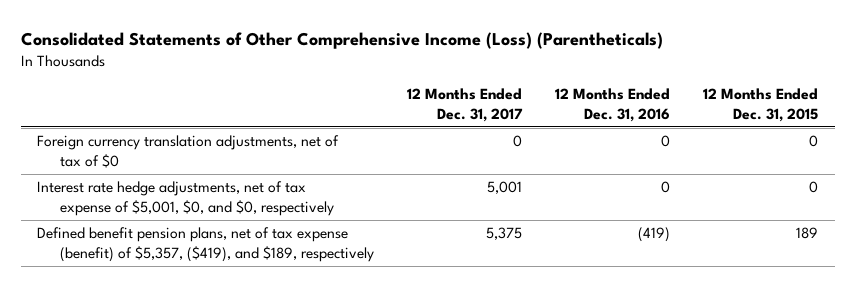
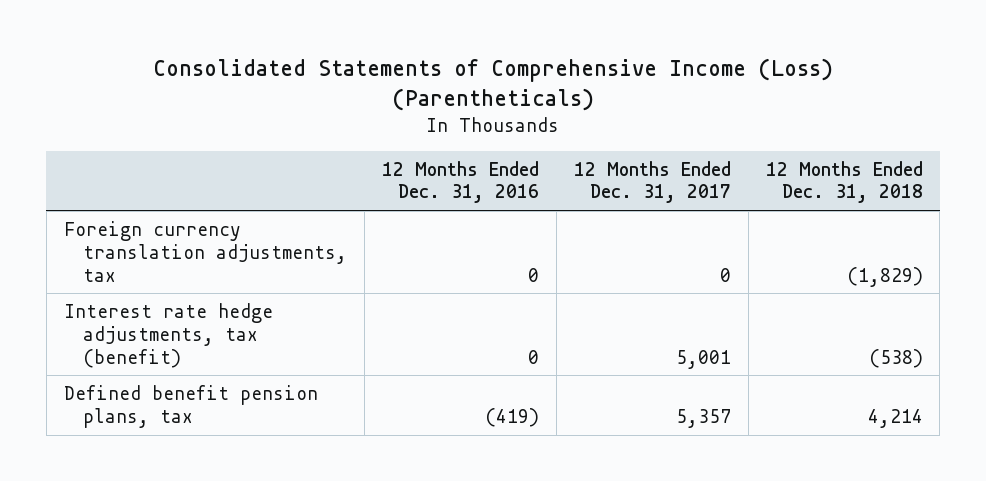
[20,31,663,49] Consolidated Statements of Other Comprehensive Income (Loss) (Parentheticals) -> [153,57,834,111] Consolidated Statements of Comprehensive Income (Loss) (Parentheticals)
[703,88,819,122] 12 Months Ended Dec. 31, 2015 -> none
none -> [765,160,923,204] 12 Months Ended Dec. 31, 2018
[37,181,334,216] Interest rate hedge adjustments, net of tax expense of $5,001, $0, and $0, respectively -> none
[37,135,340,168] Foreign currency translation adjustments, net of tax of $0 -> [63,221,348,282] Foreign currency translation adjustments, tax
none -> [63,303,273,368] Interest rate hedge adjustments, tax (benefit)
[37,227,374,262] Defined benefit pension plans, net of tax expense (benefit) of $5,357, ($419), and $189, respectively -> [63,385,318,428] Defined benefit pension plans, tax
[485,227,522,241] 5,375 -> [675,408,731,428] 5,357

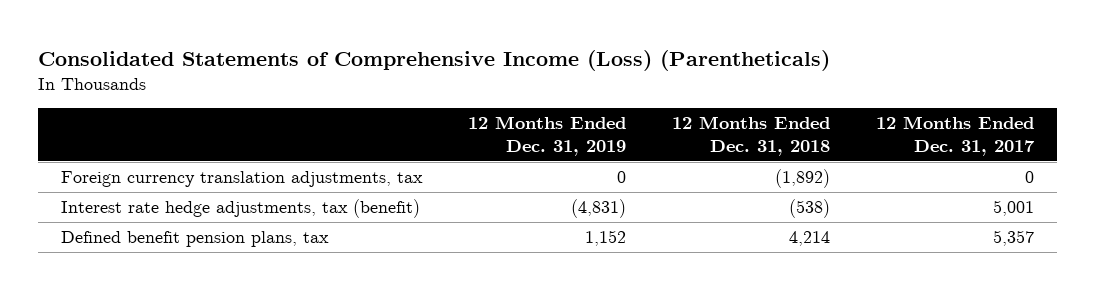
[382,160,540,204] 12 Months Ended Dec. 31, 2016 -> none
none -> [468,116,627,156] 12 Months Ended Dec. 31, 2019
[846,266,923,287] (1,829) -> [774,169,830,189] (1,892)

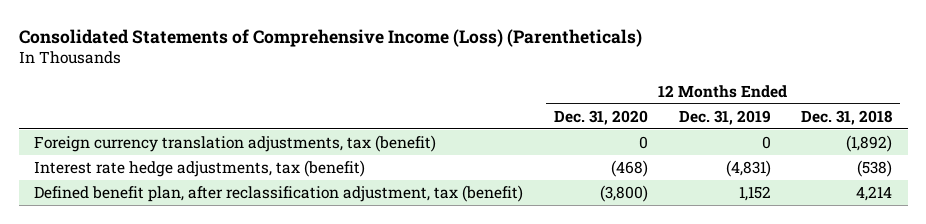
[875,116,1035,156] 12 Months Ended Dec. 31, 2017 -> none
none -> [553,109,648,125] Dec. 31, 2020
[61,171,424,188] Foreign currency translation adjustments, tax -> [34,135,437,153] Foreign currency translation adjustments, tax (benefit)
[61,231,330,248] Defined benefit pension plans, tax -> [34,185,524,203] Defined benefit plan, after reclassification adjustment, tax (benefit)

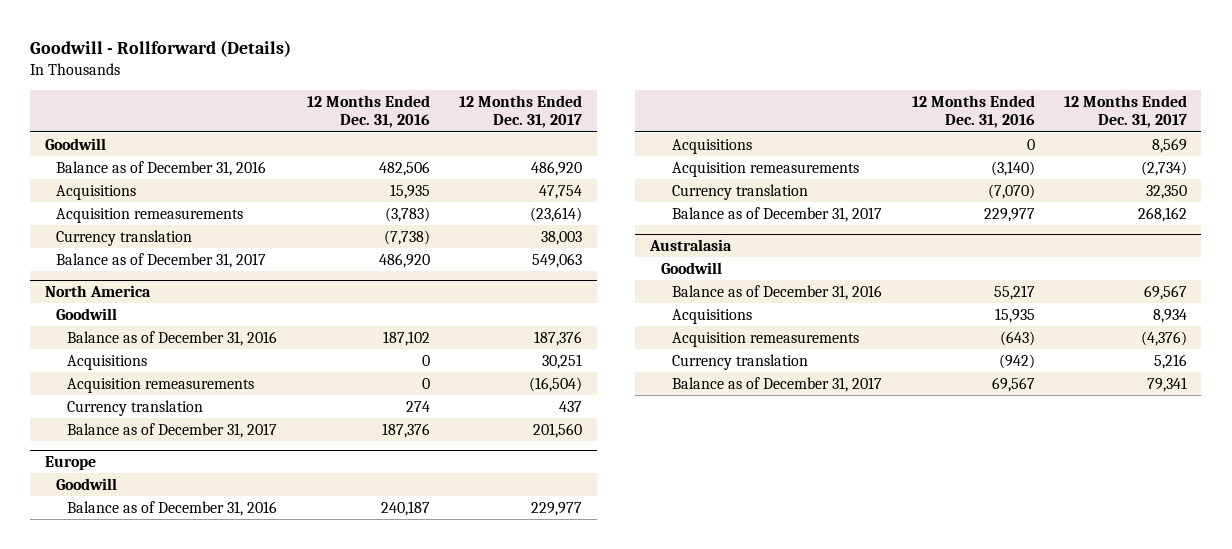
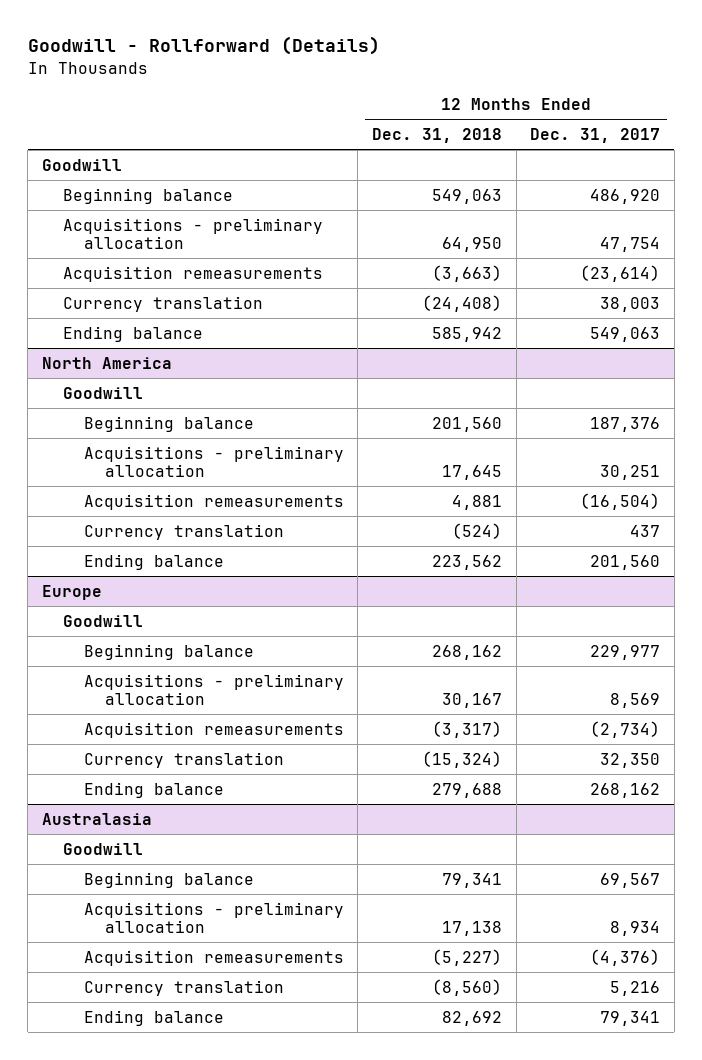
[306,94,430,129] 12 Months Ended Dec. 31, 2016 -> none
none -> [371,128,502,144] Dec. 31, 2018
[56,160,267,176] Balance as of December 31, 2016 -> [62,187,233,204] Beginning balance
[56,184,137,200] Acquisitions -> [62,217,323,250] Acquisitions - preliminary allocation
[56,252,267,268] Balance as of December 31, 2017 -> [62,325,203,342] Ending balance
[67,330,278,346] Balance as of December 31, 2016 -> [83,415,254,432] Beginning balance
[67,354,148,370] Acquisitions -> [83,445,344,478] Acquisitions - preliminary allocation
[67,422,278,438] Balance as of December 31, 2017 -> [83,553,224,570] Ending balance
[67,500,278,516] Balance as of December 31, 2016 -> [83,643,254,660] Beginning balance
[672,138,753,154] Acquisitions -> [83,673,344,706] Acquisitions - preliminary allocation
[672,206,883,222] Balance as of December 31, 2017 -> [83,781,224,798] Ending balance
[672,284,883,300] Balance as of December 31, 2016 -> [83,871,254,888] Beginning balance
[672,308,753,324] Acquisitions -> [83,901,344,934] Acquisitions - preliminary allocation
[672,376,883,392] Balance as of December 31, 2017 -> [83,1009,224,1026] Ending balance

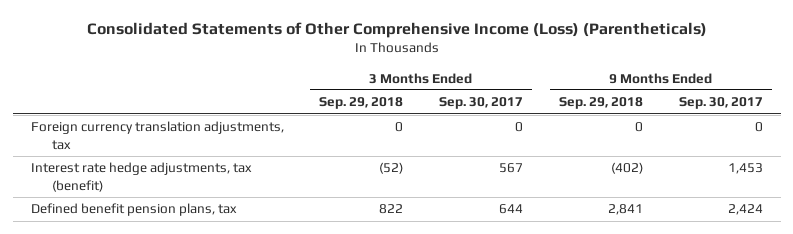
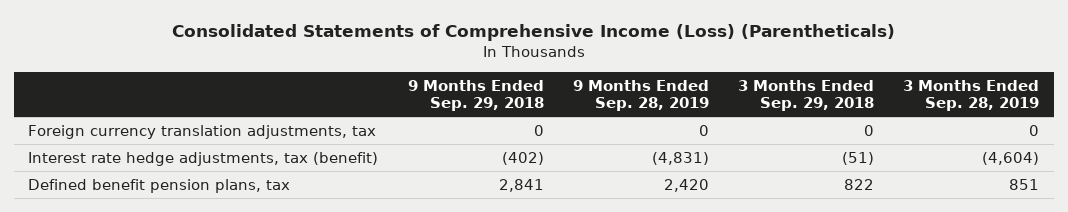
[86,21,707,38] Consolidated Statements of Other Comprehensive Income (Loss) (Parentheticals) -> [171,23,895,41] Consolidated Statements of Comprehensive Income (Loss) (Parentheticals)
[439,97,524,110] Sep. 30, 2017 -> none
[678,97,763,110] Sep. 30, 2017 -> none
none -> [572,79,709,112] 9 Months Ended Sep. 28, 2019
none -> [903,79,1040,112] 3 Months Ended Sep. 28, 2019
[379,162,404,175] (52) -> [842,151,875,165] (51)

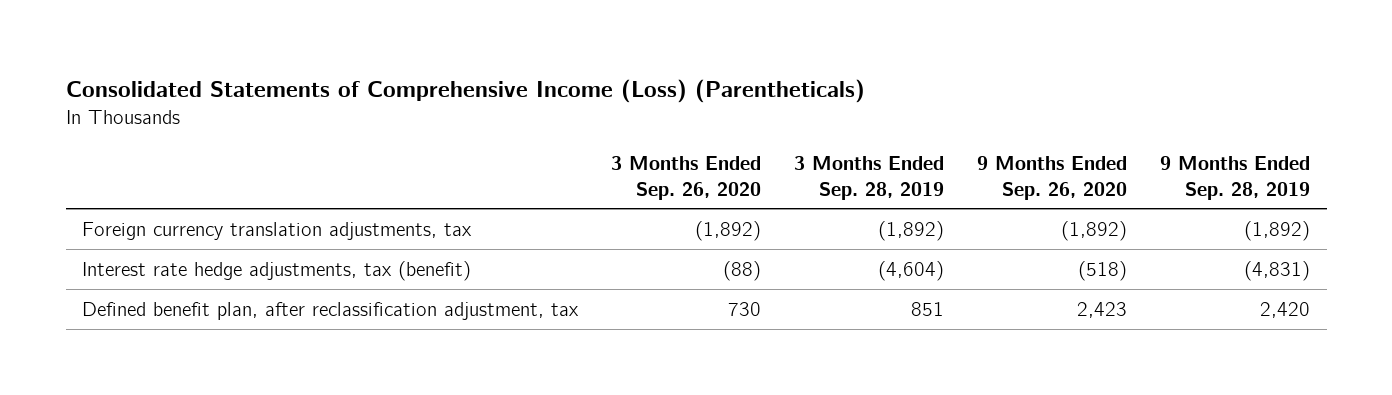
[407,79,544,112] 9 Months Ended Sep. 29, 2018 -> none
[738,79,875,112] 3 Months Ended Sep. 29, 2018 -> none
none -> [611,156,762,200] 3 Months Ended Sep. 26, 2020
none -> [977,156,1128,200] 9 Months Ended Sep. 26, 2020
[698,124,709,136] 0 -> [1244,220,1311,241] (1,892)
[1029,124,1040,136] 0 -> [878,220,945,241] (1,892)
[28,178,291,193] Defined benefit pension plans, tax -> [82,301,580,320] Defined benefit plan, after reclassification adjustment, tax

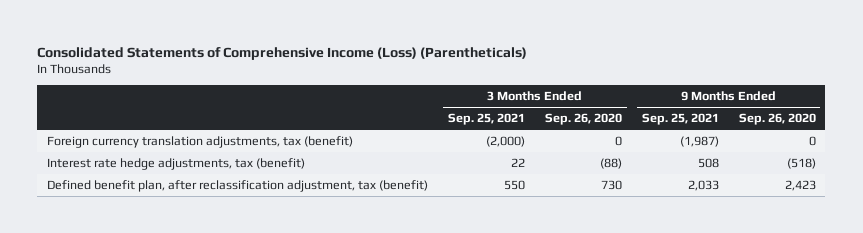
[794,156,945,200] 3 Months Ended Sep. 28, 2019 -> none
[1160,156,1311,200] 9 Months Ended Sep. 28, 2019 -> none
none -> [448,113,526,126] Sep. 25, 2021
none -> [641,113,719,126] Sep. 25, 2021
[82,221,473,240] Foreign currency translation adjustments, tax -> [47,136,354,149] Foreign currency translation adjustments, tax (benefit)
[695,220,762,241] (1,892) -> [614,136,622,147] 0
[1061,220,1128,241] (1,892) -> [808,136,816,147] 0
[82,301,580,320] Defined benefit plan, after reclassification adjustment, tax -> [47,180,429,193] Defined benefit plan, after reclassification adjustment, tax (benefit)

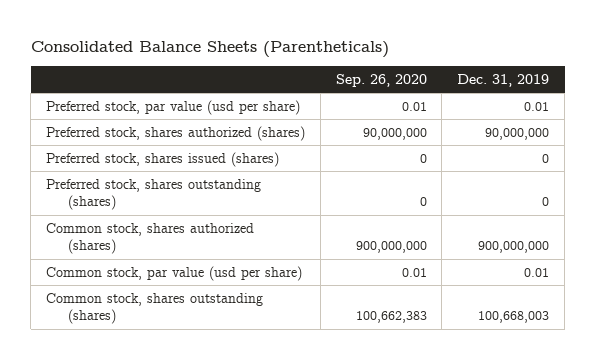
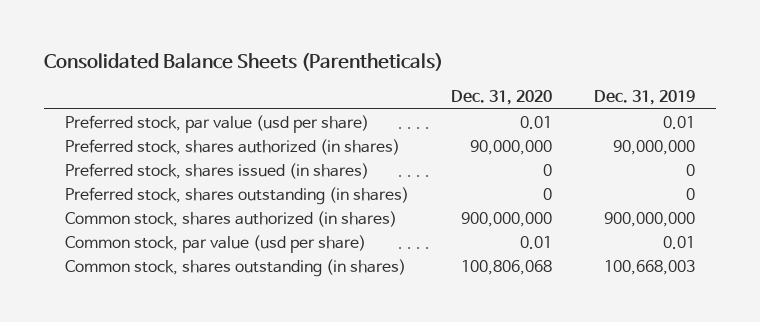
[335,74,427,88] Sep. 26, 2020 -> none
none -> [450,90,552,106] Dec. 31, 2020
[45,125,305,141] Preferred stock, shares authorized (shares) -> [64,138,400,155] Preferred stock, shares authorized (in shares)
[45,151,279,167] Preferred stock, shares issued (shares) -> [64,162,369,179] Preferred stock, shares issued (in shares)
[45,178,261,211] Preferred stock, shares outstanding (shares) -> [64,186,409,205] Preferred stock, shares outstanding (in shares)
[45,222,254,255] Common stock, shares authorized (shares) -> [64,210,397,227] Common stock, shares authorized (in shares)
[45,292,263,325] Common stock, shares outstanding (shares) -> [64,258,406,277] Common stock, shares outstanding (in shares)

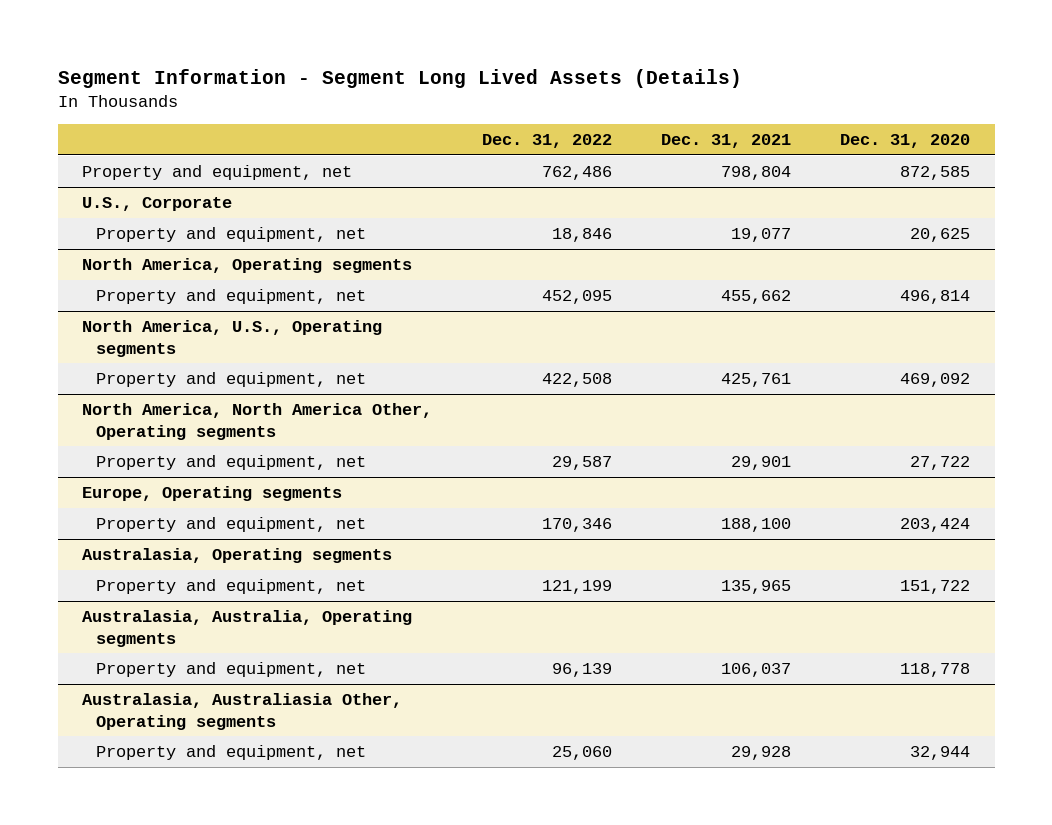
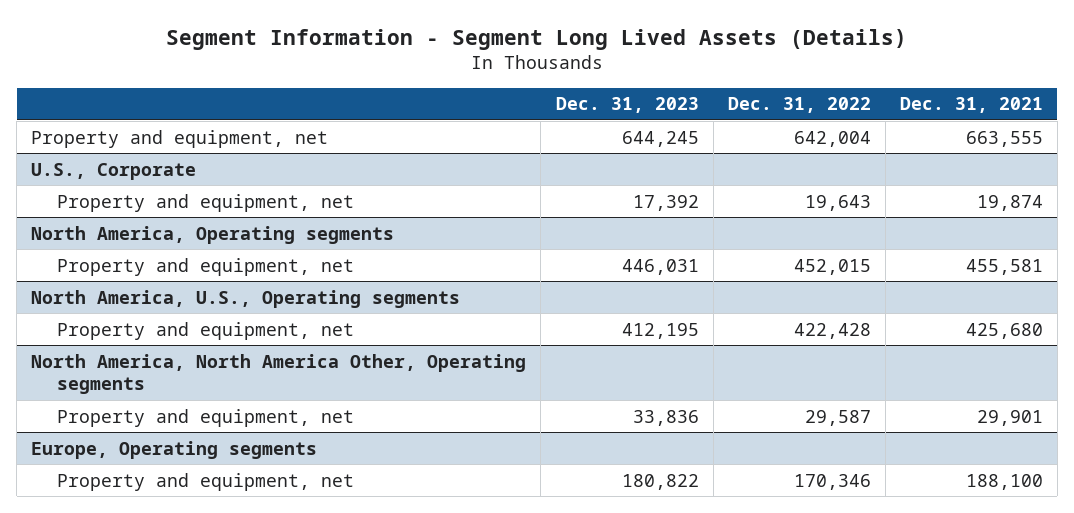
[840,134,971,149] Dec. 31, 2020 -> none
none -> [555,97,699,114] Dec. 31, 2023
[541,165,612,180] 762,486 -> [793,130,871,147] 642,004
[720,165,791,180] 798,804 -> [965,130,1043,147] 663,555
[551,227,612,242] 18,846 -> [804,194,871,211] 19,643
[730,227,791,242] 19,077 -> [976,194,1043,211] 19,874
[541,289,612,304] 452,095 -> [793,258,871,275] 452,015
[720,289,791,304] 455,662 -> [965,258,1043,275] 455,581
[541,372,612,387] 422,508 -> [793,322,871,339] 422,428
[720,372,791,387] 425,761 -> [965,322,1043,339] 425,680
[82,547,393,563] Australasia, Operating segments -> none
[95,578,366,594] Property and equipment, net -> none
[82,609,413,647] Australasia, Australia, Operating segments -> none
[95,661,366,677] Property and equipment, net -> none
[82,692,403,730] Australasia, Australiasia Other, Operating segments -> none
[95,744,366,760] Property and equipment, net -> none

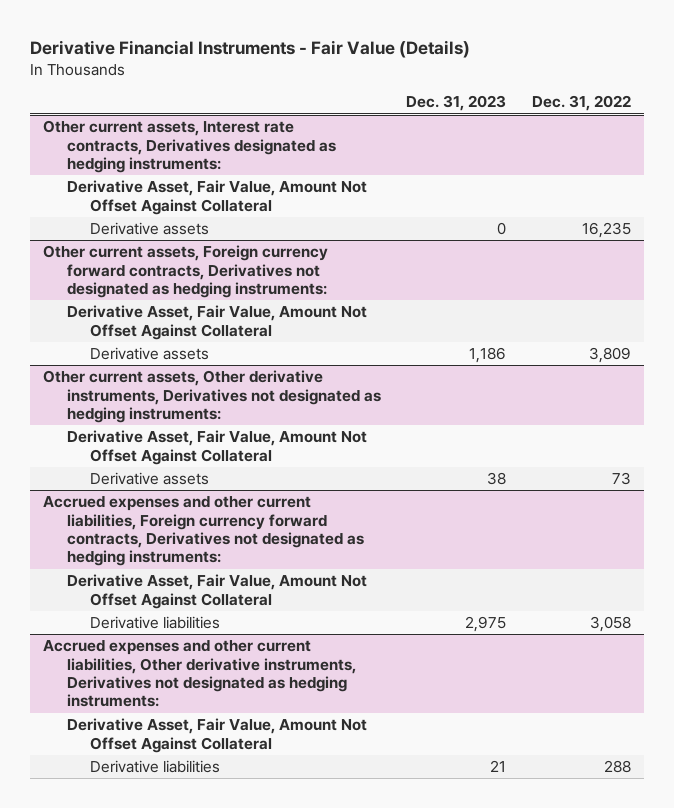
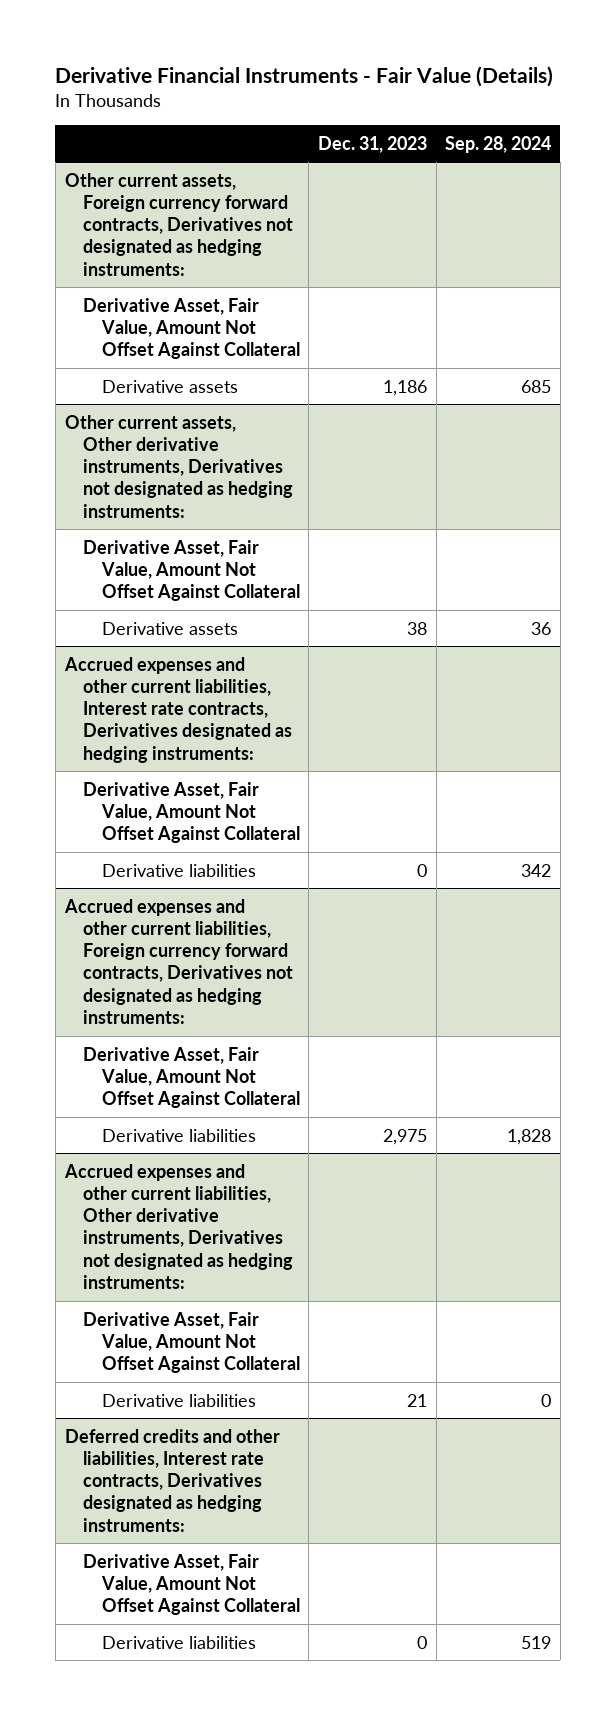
[532,95,632,112] Dec. 31, 2022 -> none
none -> [445,135,552,153] Sep. 28, 2024
[43,120,336,173] Other current assets, Interest rate contracts, Derivatives designated as hedging instruments: -> none
[66,180,367,215] Derivative Asset, Fair Value, Amount Not Offset Against Collateral -> none
[90,222,210,236] Derivative assets -> none
none -> [63,656,293,763] Accrued expenses and other current liabilities, Interest rate contracts, Derivatives designated as hedging instruments:
none -> [83,781,300,844] Derivative Asset, Fair Value, Amount Not Offset Against Collateral
none -> [101,863,256,877] Derivative liabilities
none -> [64,1428,280,1532] Deferred credits and other liabilities, Interest rate contracts, Derivatives designated as hedging instruments:
none -> [83,1553,300,1616] Derivative Asset, Fair Value, Amount Not Offset Against Collateral
none -> [101,1635,256,1649] Derivative liabilities

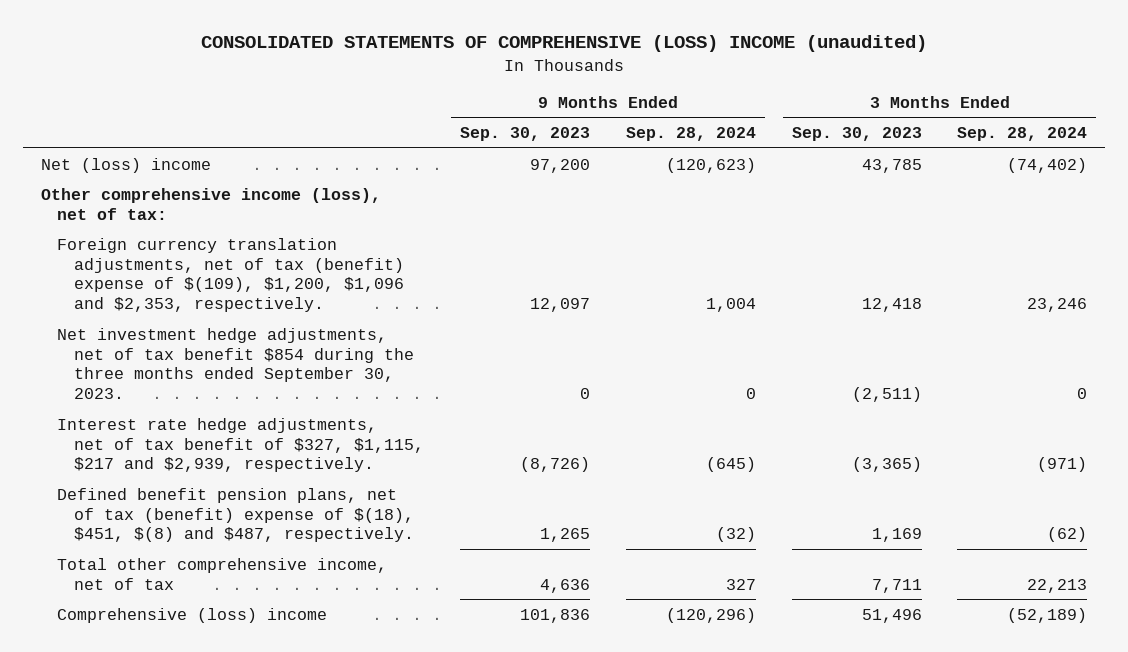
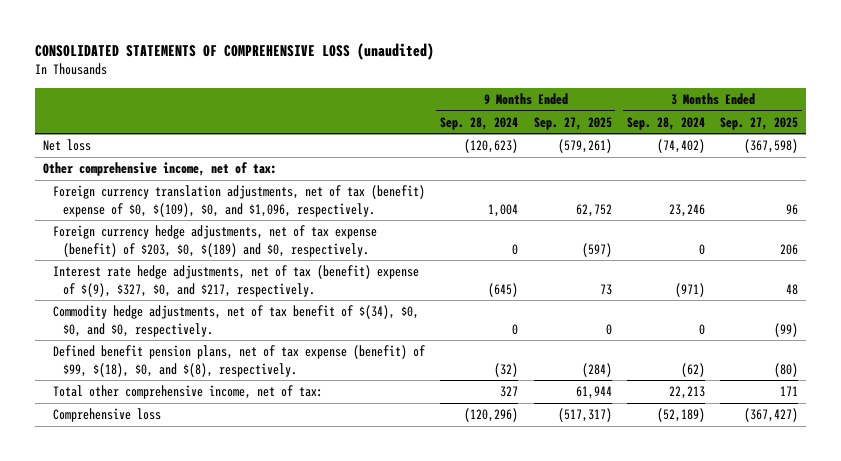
[201,35,928,53] CONSOLIDATED STATEMENTS OF COMPREHENSIVE (LOSS) INCOME (unaudited) -> [34,42,434,60] CONSOLIDATED STATEMENTS OF COMPREHENSIVE LOSS (unaudited)
[459,127,590,142] Sep. 30, 2023 -> none
[791,127,922,142] Sep. 30, 2023 -> none
none -> [533,116,612,130] Sep. 27, 2025
none -> [720,116,799,130] Sep. 27, 2025
[40,157,211,173] Net (loss) income -> [42,139,91,152] Net loss
[40,187,381,220] Other comprehensive income (loss), net of tax: -> [42,162,277,177] Other comprehensive income, net of tax:
[57,237,404,313] Foreign currency translation adjustments, net of tax (benefit) expense of $(109), $1,200, $1,096 and $2,353, respectively. -> [52,185,425,217] Foreign currency translation adjustments, net of tax (benefit) expense of $0, $(109), $0, and $1,096, respectively.
[57,327,414,400] Net investment hedge adjustments, net of tax benefit $854 during the three months ended September 30, 2023. -> [52,225,377,257] Foreign currency hedge adjustments, net of tax expense (benefit) of $203, $0, $(189) and $0, respectively.
[57,417,424,473] Interest rate hedge adjustments, net of tax benefit of $327, $1,115, $217 and $2,939, respectively. -> [52,265,419,297] Interest rate hedge adjustments, net of tax (benefit) expense of $(9), $327, $0, and $217, respectively.
none -> [52,305,419,337] Commodity hedge adjustments, net of tax benefit of $(34), $0, $0, and $0, respectively.
[57,487,414,543] Defined benefit pension plans, net of tax (benefit) expense of $(18), $451, $(8) and $487, respectively. -> [52,345,425,377] Defined benefit pension plans, net of tax expense (benefit) of $99, $(18), $0, and $(8), respectively.
[57,557,388,590] Total other comprehensive income, net of tax -> [52,385,323,400] Total other comprehensive income, net of tax:
[57,607,328,623] Comprehensive (loss) income -> [52,408,161,423] Comprehensive loss

